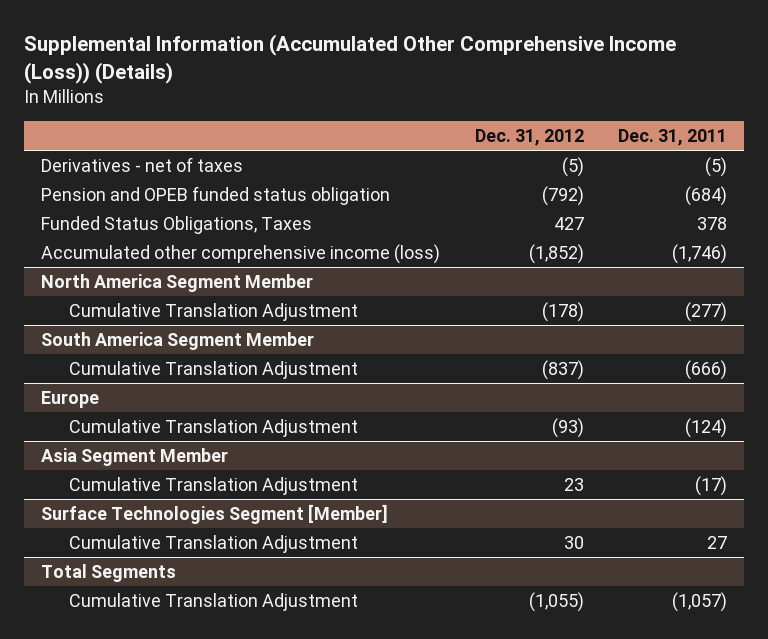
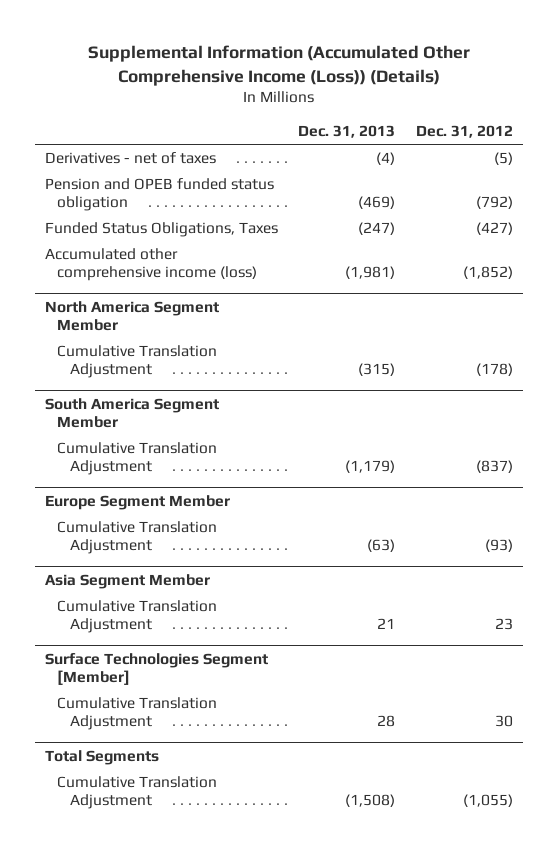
[618,129,728,147] Dec. 31, 2011 -> none
none -> [298,124,396,138] Dec. 31, 2013
[553,216,584,230] 427 -> [476,222,514,236] (427)
[40,390,99,408] Europe -> none
none -> [44,495,230,511] Europe Segment Member

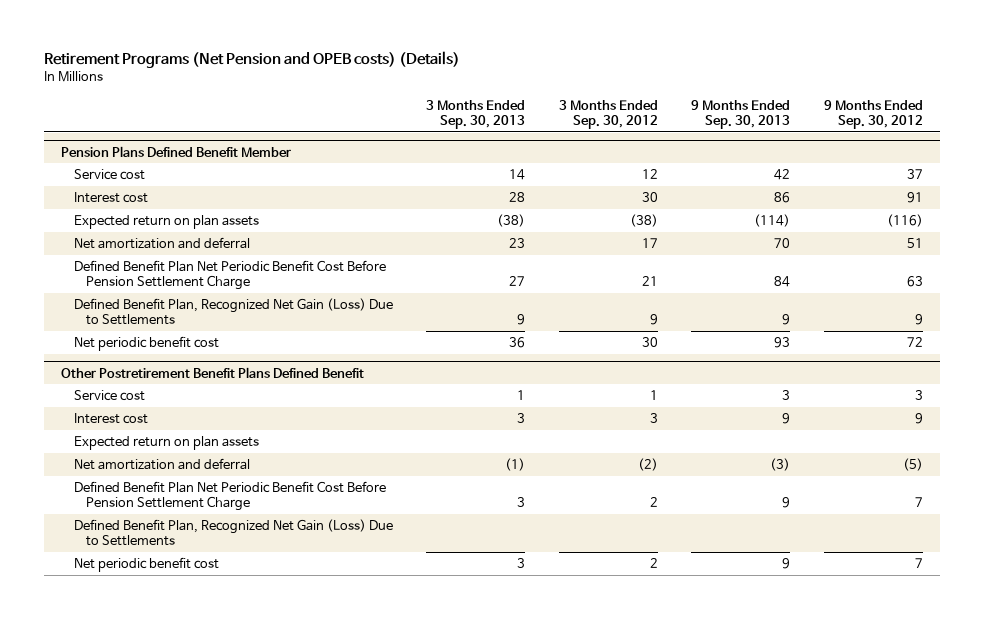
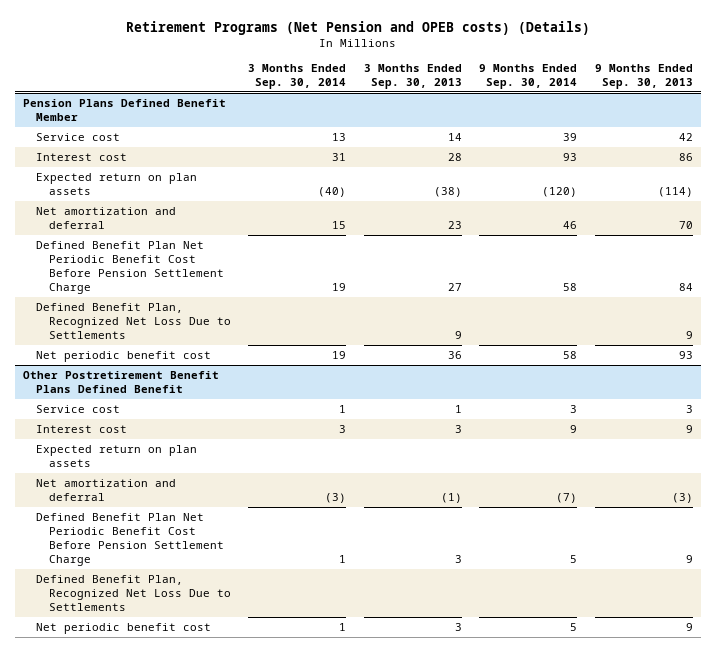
[558,99,658,130] 3 Months Ended Sep. 30, 2012 -> none
[823,99,923,130] 9 Months Ended Sep. 30, 2012 -> none
none -> [248,63,347,89] 3 Months Ended Sep. 30, 2014
none -> [479,63,578,89] 9 Months Ended Sep. 30, 2014
[73,297,393,326] Defined Benefit Plan, Recognized Net Gain (Loss) Due to Settlements -> [36,302,231,339] Defined Benefit Plan, Recognized Net Loss Due to Settlements
[73,518,393,547] Defined Benefit Plan, Recognized Net Gain (Loss) Due to Settlements -> [36,574,231,611] Defined Benefit Plan, Recognized Net Loss Due to Settlements

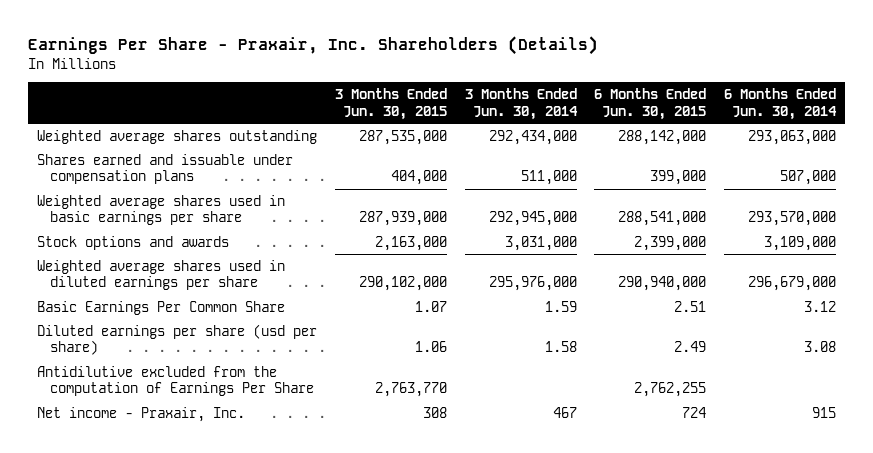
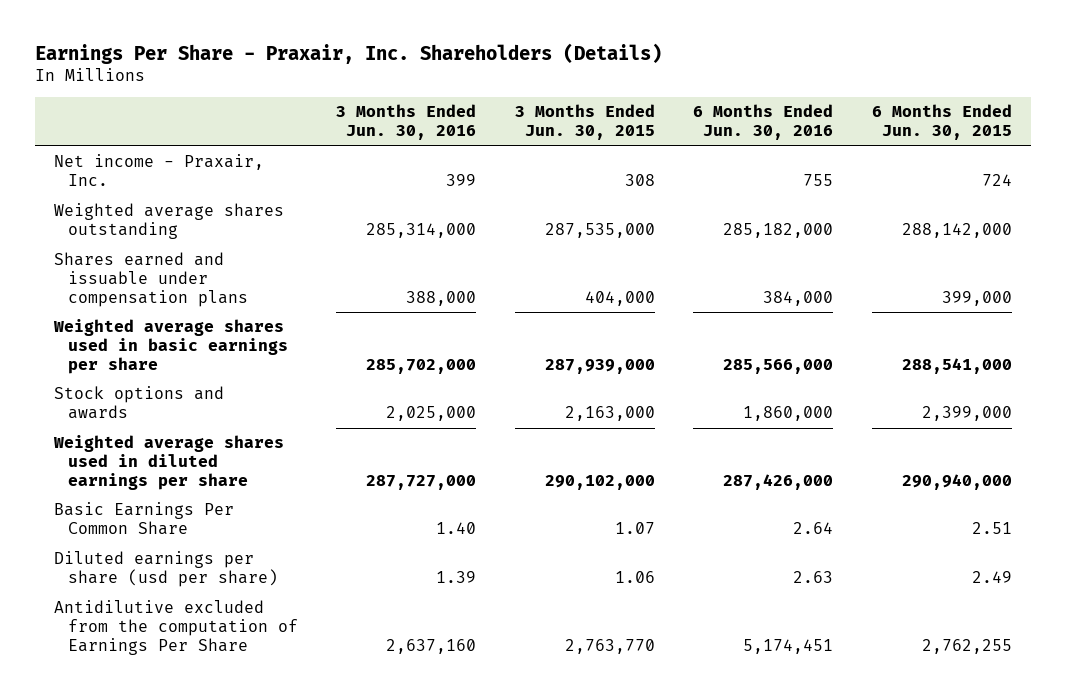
[464,88,578,120] 3 Months Ended Jun. 30, 2014 -> none
[724,88,838,120] 6 Months Ended Jun. 30, 2014 -> none
none -> [336,104,477,141] 3 Months Ended Jun. 30, 2016
none -> [693,104,834,141] 6 Months Ended Jun. 30, 2016
[37,406,246,422] Net income - Praxair, Inc. -> [54,154,265,187] Net income - Praxair, Inc.

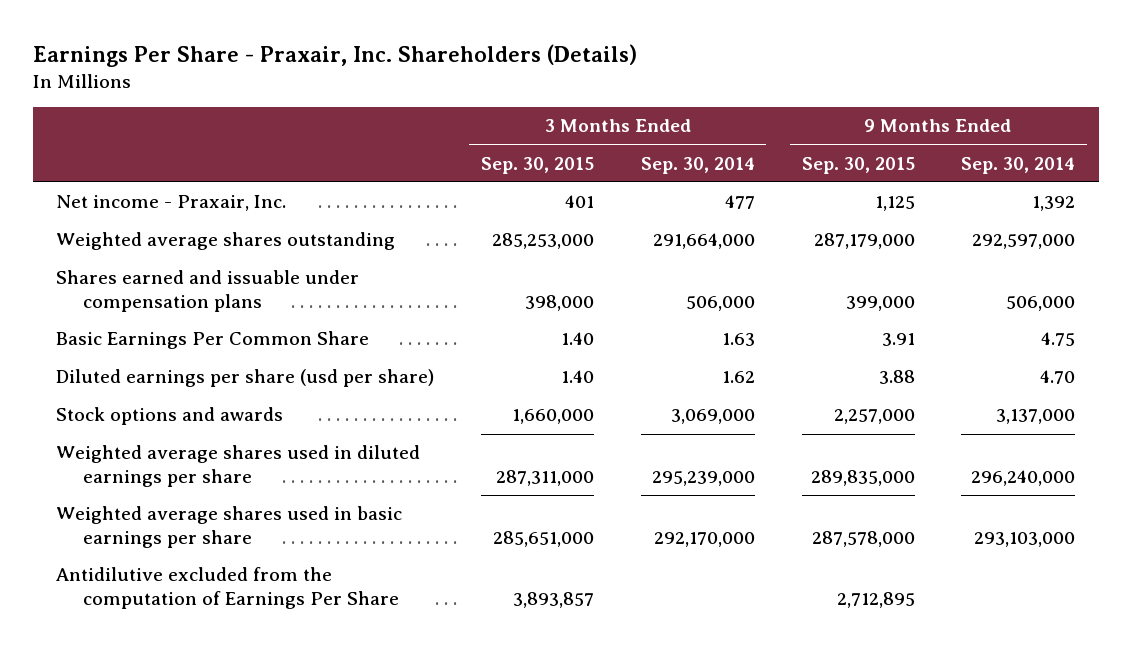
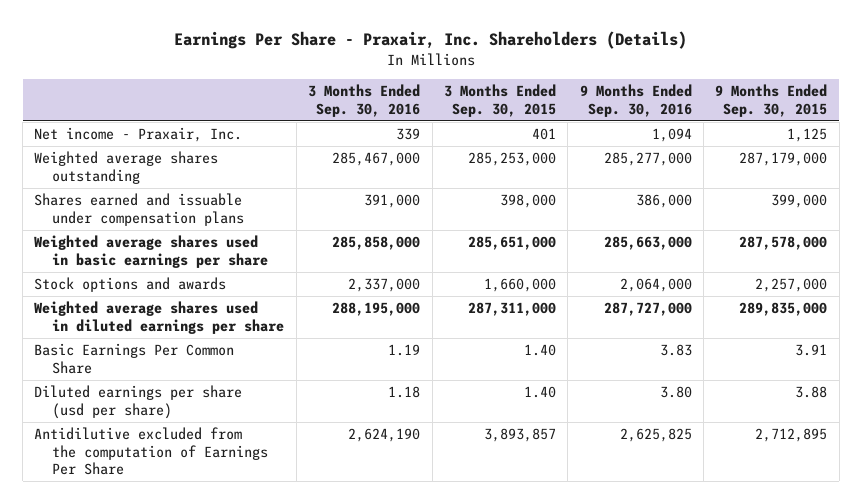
[640,156,755,174] Sep. 30, 2014 -> none
[961,156,1076,174] Sep. 30, 2014 -> none
none -> [308,84,421,117] 3 Months Ended Sep. 30, 2016
none -> [579,84,692,117] 9 Months Ended Sep. 30, 2016
[56,506,403,548] Weighted average shares used in basic earnings per share -> [34,235,269,268] Weighted average shares used in basic earnings per share
[56,331,370,350] Basic Earnings Per Common Share -> [34,343,235,374] Basic Earnings Per Common Share
[56,369,435,388] Diluted earnings per share (usd per share) -> [34,385,243,419] Diluted earnings per share (usd per share)

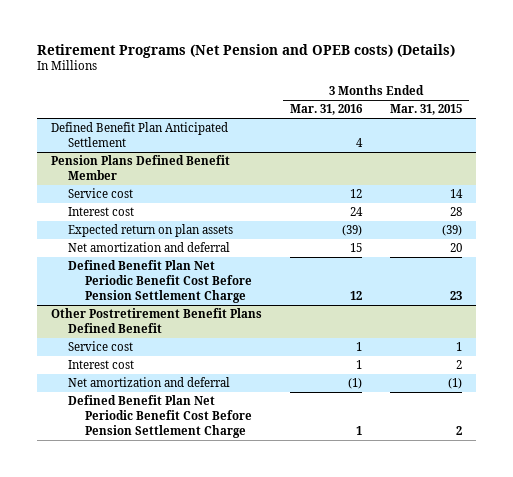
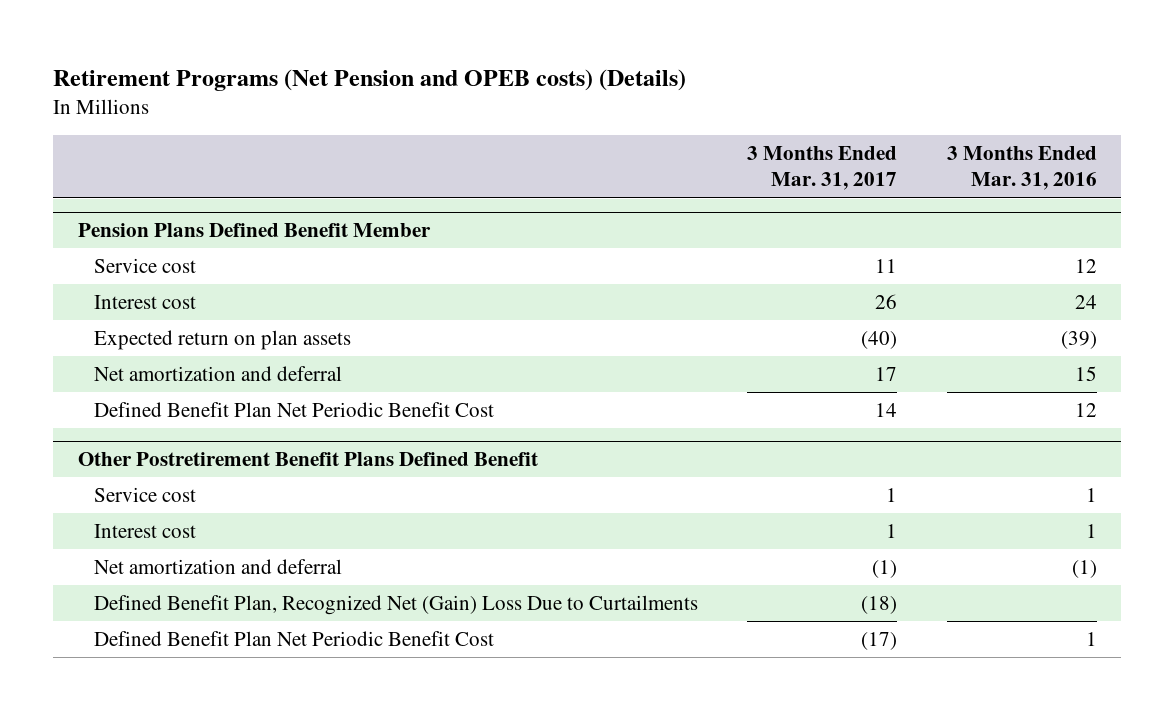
[390,104,463,116] Mar. 31, 2015 -> none
none -> [747,146,898,191] 3 Months Ended Mar. 31, 2017
[50,122,228,147] Defined Benefit Plan Anticipated Settlement -> none
[67,260,252,303] Defined Benefit Plan Net Periodic Benefit Cost Before Pension Settlement Charge -> [94,402,495,418] Defined Benefit Plan Net Periodic Benefit Cost
none -> [94,595,699,616] Defined Benefit Plan, Recognized Net (Gain) Loss Due to Curtailments
[67,395,252,438] Defined Benefit Plan Net Periodic Benefit Cost Before Pension Settlement Charge -> [94,631,495,647] Defined Benefit Plan Net Periodic Benefit Cost

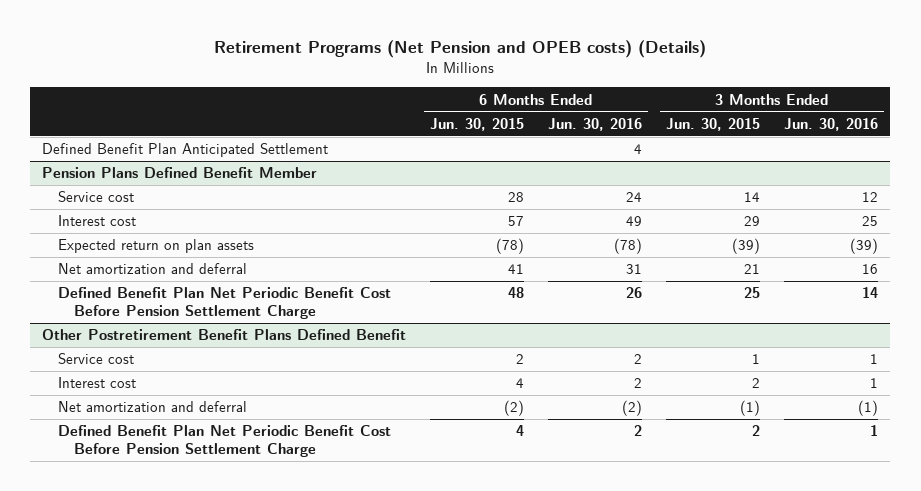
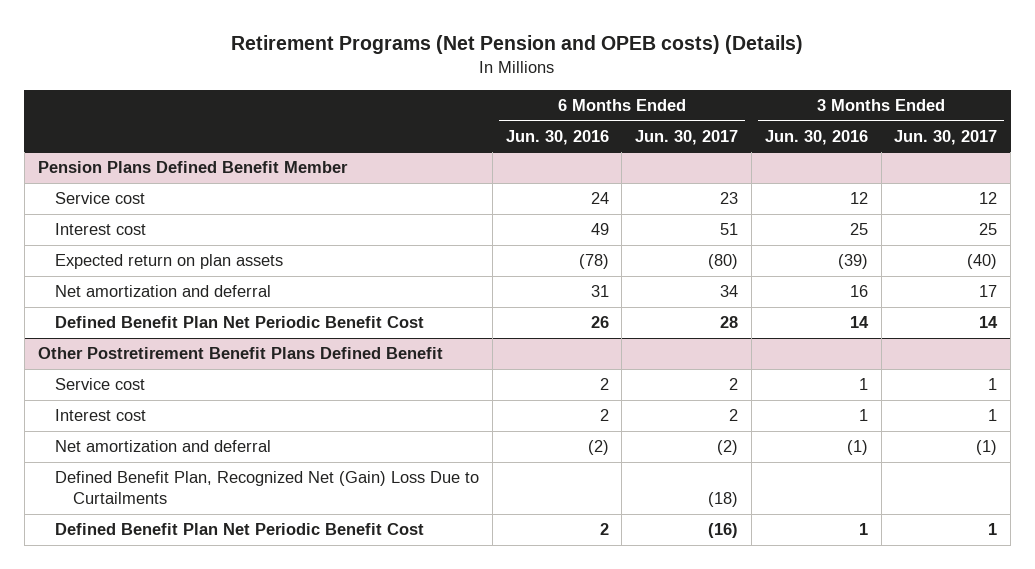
[430,117,525,131] Jun. 30, 2015 -> none
[666,117,761,131] Jun. 30, 2015 -> none
none -> [635,129,739,145] Jun. 30, 2017
none -> [894,129,998,145] Jun. 30, 2017
[42,143,329,158] Defined Benefit Plan Anticipated Settlement -> none
[58,287,392,319] Defined Benefit Plan Net Periodic Benefit Cost Before Pension Settlement Charge -> [55,316,425,329] Defined Benefit Plan Net Periodic Benefit Cost
none -> [55,471,480,504] Defined Benefit Plan, Recognized Net (Gain) Loss Due to Curtailments
[58,425,392,457] Defined Benefit Plan Net Periodic Benefit Cost Before Pension Settlement Charge -> [55,523,425,536] Defined Benefit Plan Net Periodic Benefit Cost

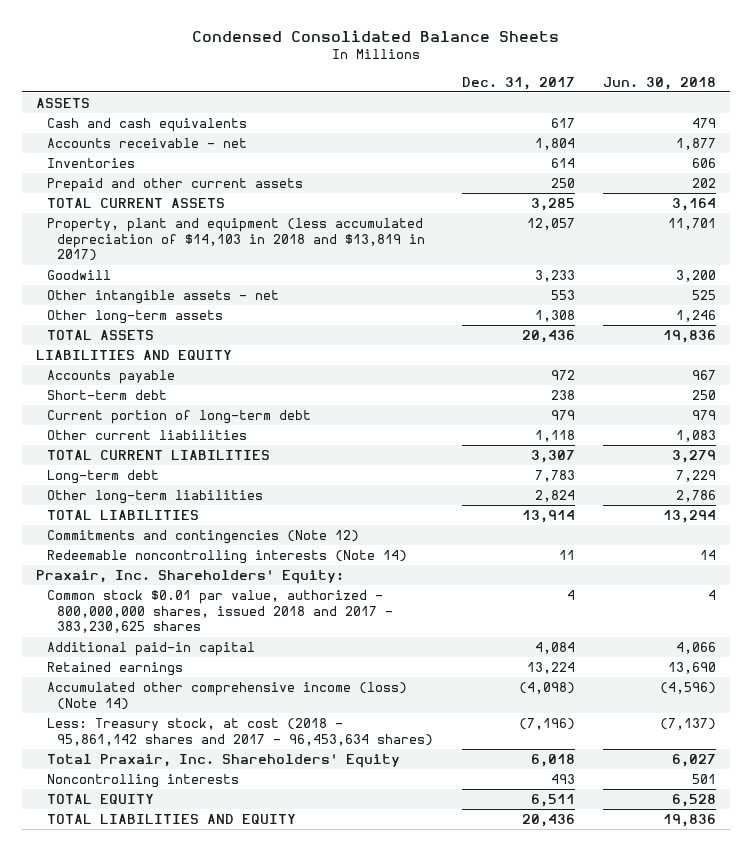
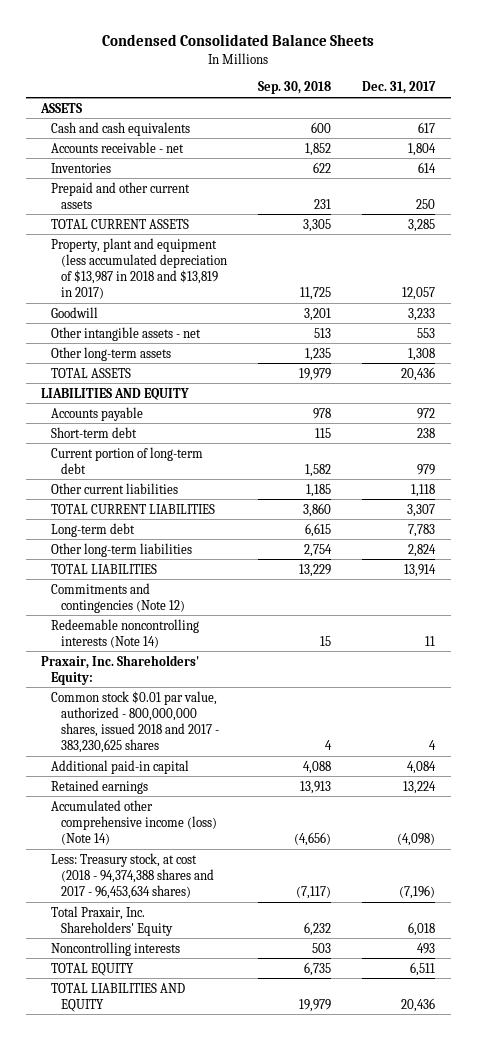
[603,76,717,90] Jun. 30, 2018 -> none
none -> [257,81,331,95] Sep. 30, 2018
[46,218,426,262] Property, plant and equipment (less accumulated depreciation of $14,103 in 2018 and $13,819 in 2017) -> [50,237,227,300] Property, plant and equipment (less accumulated depreciation of $13,987 in 2018 and $13,819 in 2017)
[46,718,434,746] Less: Treasury stock, at cost (2018 - 95,861,142 shares and 2017 - 96,453,634 shares) -> [50,852,214,900] Less: Treasury stock, at cost (2018 - 94,374,388 shares and 2017 - 96,453,634 shares)

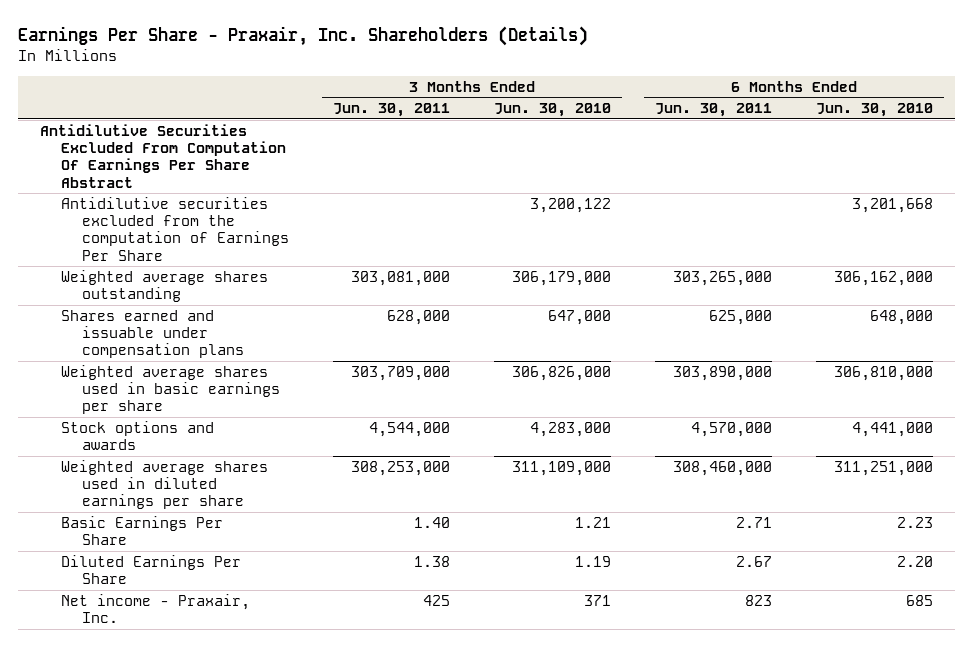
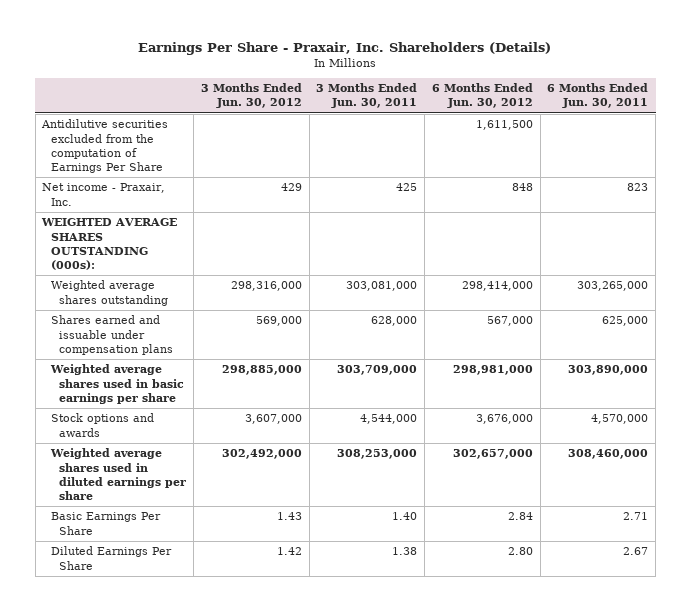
[494,103,612,118] Jun. 30, 2010 -> none
[816,103,934,118] Jun. 30, 2010 -> none
none -> [200,83,302,109] 3 Months Ended Jun. 30, 2012
none -> [431,83,533,109] 6 Months Ended Jun. 30, 2012
[40,123,287,188] Antidilutive Securities Excluded From Computation Of Earnings Per Share Abstract -> none
[61,593,251,624] Net income - Praxair, Inc. -> [42,183,166,206] Net income - Praxair, Inc.
none -> [41,218,178,270] WEIGHTED AVERAGE SHARES OUTSTANDING (000s):

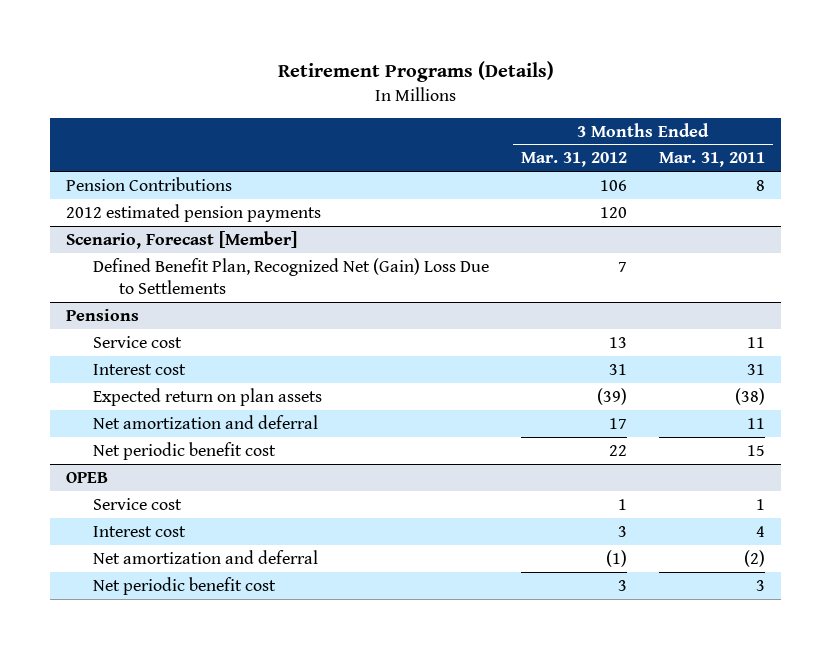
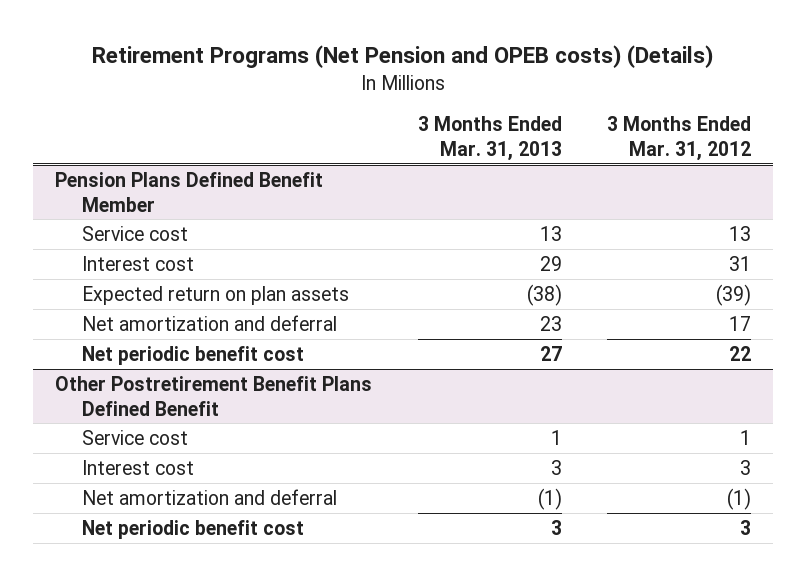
[277,61,554,83] Retirement Programs (Details) -> [92,45,714,69] Retirement Programs (Net Pension and OPEB costs) (Details)
[658,152,765,168] Mar. 31, 2011 -> none
none -> [417,116,562,162] 3 Months Ended Mar. 31, 2013
[66,176,233,191] Pension Contributions -> none
[66,203,322,222] 2012 estimated pension payments -> none
[66,230,298,249] Scenario, Forecast [Member] -> none
[92,257,489,294] Defined Benefit Plan, Recognized Net (Gain) Loss Due to Settlements -> none
[66,308,140,321] Pensions -> none
none -> [55,171,324,212] Pension Plans Defined Benefit Member
[66,471,109,483] OPEB -> none
none -> [55,375,373,416] Other Postretirement Benefit Plans Defined Benefit

